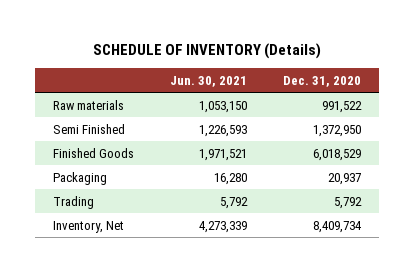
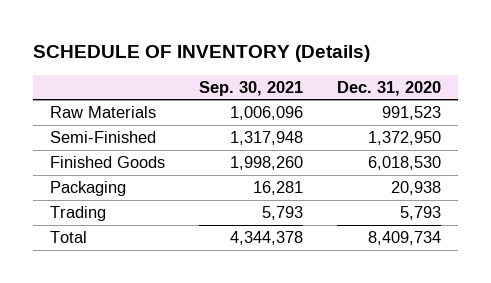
[170,75,248,87] Jun. 30, 2021 -> none
none -> [199,80,304,96] Sep. 30, 2021
[53,99,125,110] Raw materials -> [49,105,156,118] Raw Materials
[321,100,362,113] 991,522 -> [382,105,442,120] 991,523
[53,123,126,134] Semi Finished -> [49,130,156,143] Semi-Finished
[312,148,361,161] 6,018,529 -> [368,155,442,170] 6,018,530
[327,172,361,185] 20,937 -> [391,180,442,195] 20,938
[333,196,362,209] 5,792 -> [400,205,442,220] 5,793
[53,220,125,233] Inventory, Net -> [49,230,87,243] Total

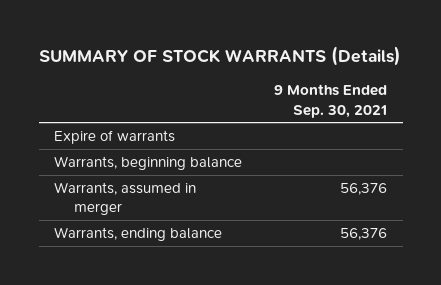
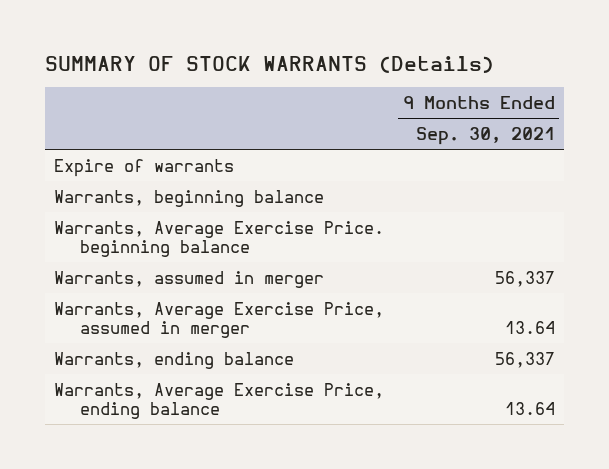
none -> [54,220,385,257] Warrants, Average Exercise Price. beginning balance
[340,182,388,195] 56,376 -> [494,270,555,287] 56,337
none -> [54,301,385,338] Warrants, Average Exercise Price, assumed in merger
[340,227,388,240] 56,376 -> [494,351,555,368] 56,337
none -> [54,382,385,419] Warrants, Average Exercise Price, ending balance

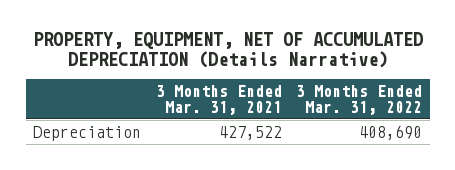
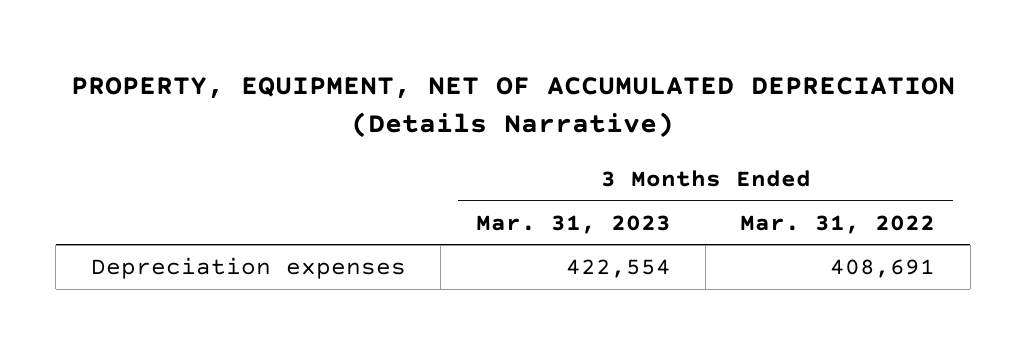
[155,84,282,115] 3 Months Ended Mar. 31, 2021 -> none
none -> [475,214,671,234] Mar. 31, 2023
[32,125,141,141] Depreciation -> [90,257,406,280] Depreciation expenses
[359,124,423,140] 408,690 -> [830,259,936,279] 408,691

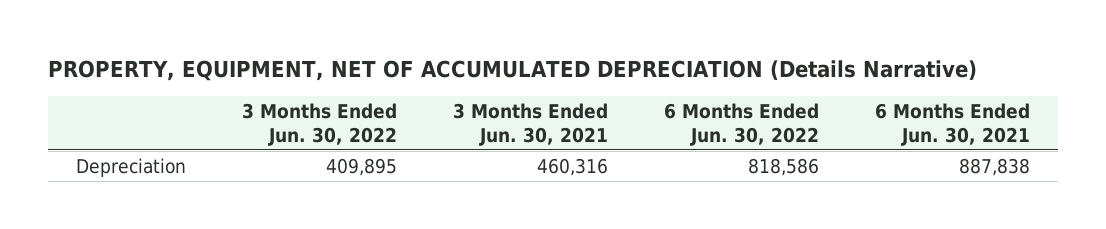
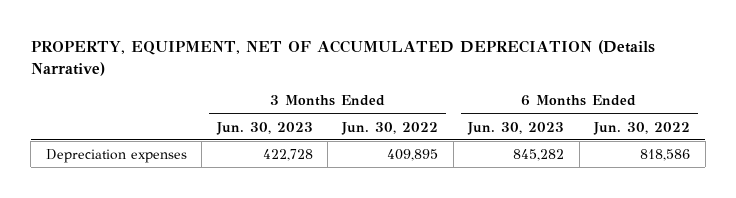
[453,102,609,146] 3 Months Ended Jun. 30, 2021 -> none
[875,102,1031,146] 6 Months Ended Jun. 30, 2021 -> none
none -> [215,121,313,135] Jun. 30, 2023
none -> [467,121,565,135] Jun. 30, 2023
[76,157,187,177] Depreciation -> [45,148,187,163] Depreciation expenses

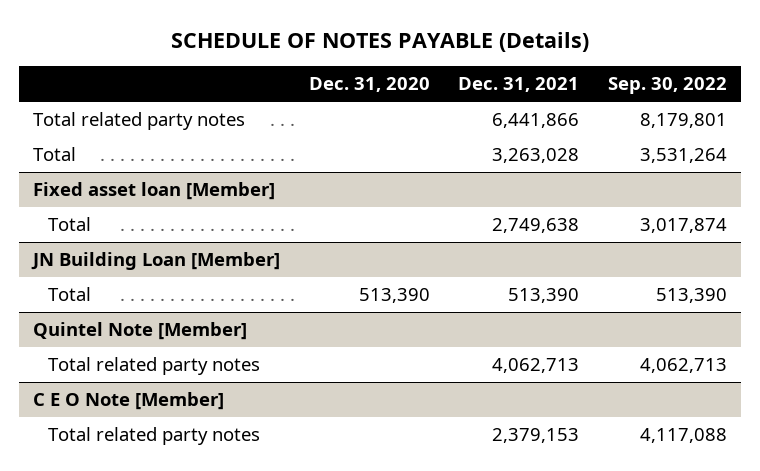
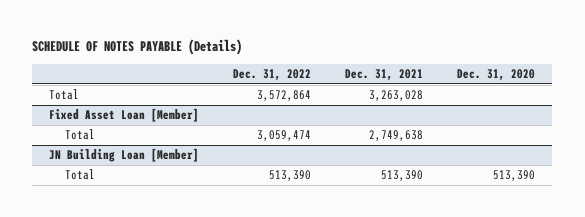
[607,77,727,95] Sep. 30, 2022 -> none
none -> [233,69,312,82] Dec. 31, 2022
[33,112,246,131] Total related party notes -> none
[33,182,276,201] Fixed asset loan [Member] -> [49,108,200,123] Fixed Asset Loan [Member]
[33,322,248,341] Quintel Note [Member] -> none
[48,357,261,376] Total related party notes -> none
[33,392,225,411] C E O Note [Member] -> none
[48,427,261,446] Total related party notes -> none

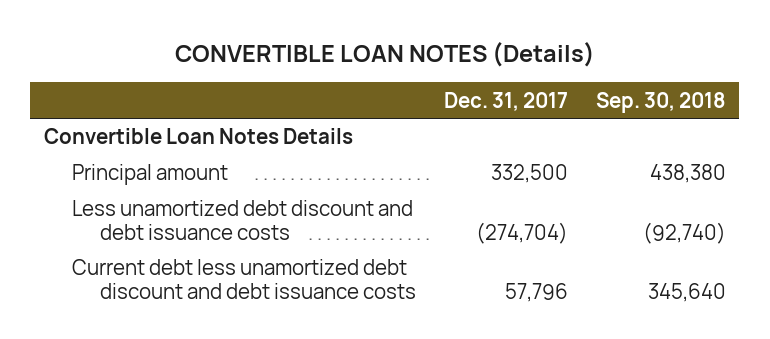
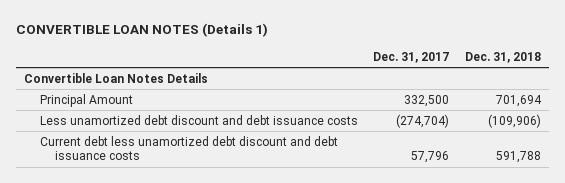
[174,41,595,67] CONVERTIBLE LOAN NOTES (Details) -> [15,23,268,38] CONVERTIBLE LOAN NOTES (Details 1)
[595,91,726,113] Sep. 30, 2018 -> none
none -> [465,51,542,63] Dec. 31, 2018
[72,164,229,186] Principal amount -> [39,93,133,107] Principal Amount

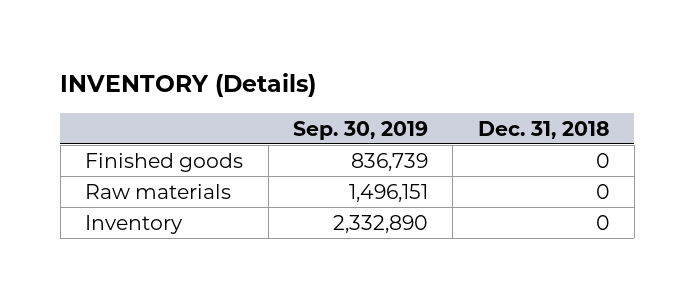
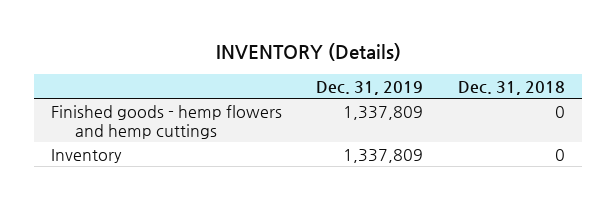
[292,120,428,140] Sep. 30, 2019 -> none
none -> [316,80,424,95] Dec. 31, 2019
[85,183,232,199] Raw materials -> none
[85,152,244,172] Finished goods -> [50,104,282,139] Finished goods - hemp flowers and hemp cuttings

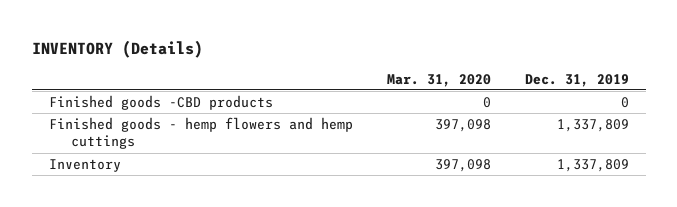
[457,80,565,95] Dec. 31, 2018 -> none
none -> [386,73,491,87] Mar. 31, 2020
none -> [48,95,273,111] Finished goods -CBD products

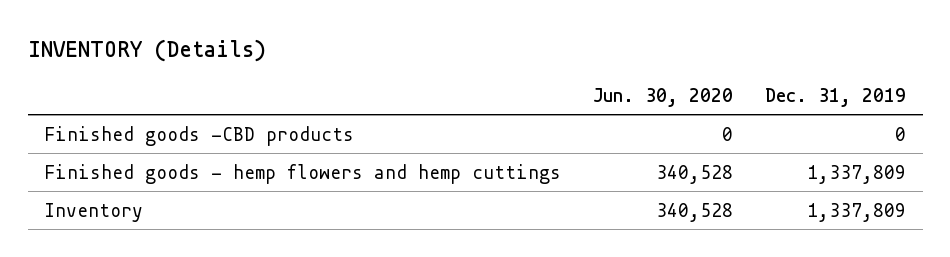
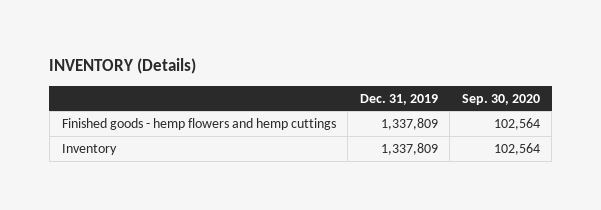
[593,87,734,107] Jun. 30, 2020 -> none
none -> [461,93,540,105] Sep. 30, 2020
[43,125,354,146] Finished goods -CBD products -> none

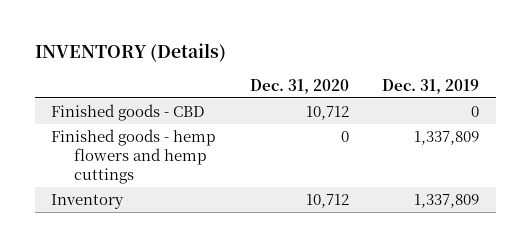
[461,93,540,105] Sep. 30, 2020 -> none
none -> [249,79,349,95] Dec. 31, 2020
none -> [51,103,206,121] Finished goods - CBD

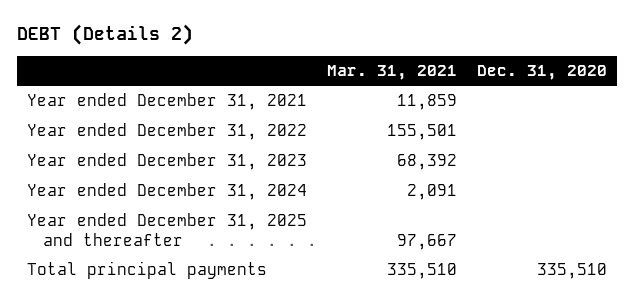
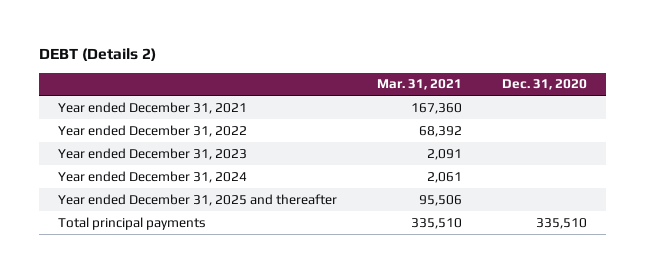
[396,94,457,111] 11,859 -> [410,102,462,114] 167,360
[386,124,457,141] 155,501 -> [418,125,462,137] 68,392
[396,154,457,171] 68,392 -> [426,148,462,160] 2,091
[406,184,457,201] 2,091 -> [426,171,462,183] 2,061
[396,233,457,250] 97,667 -> [418,194,462,206] 95,506

